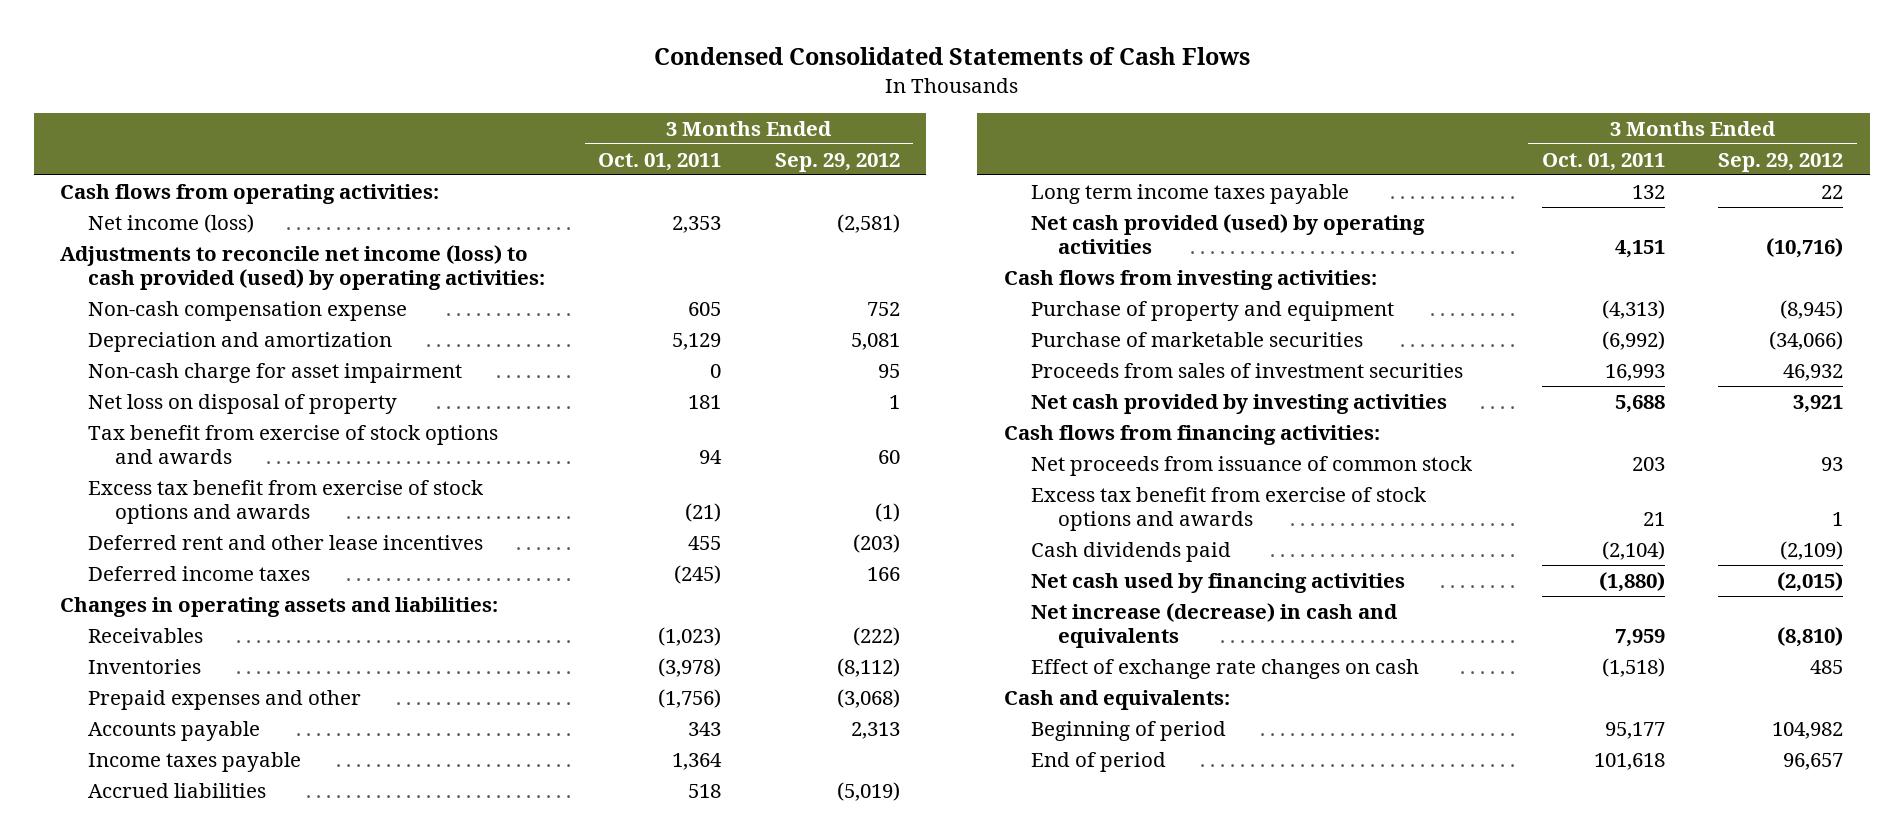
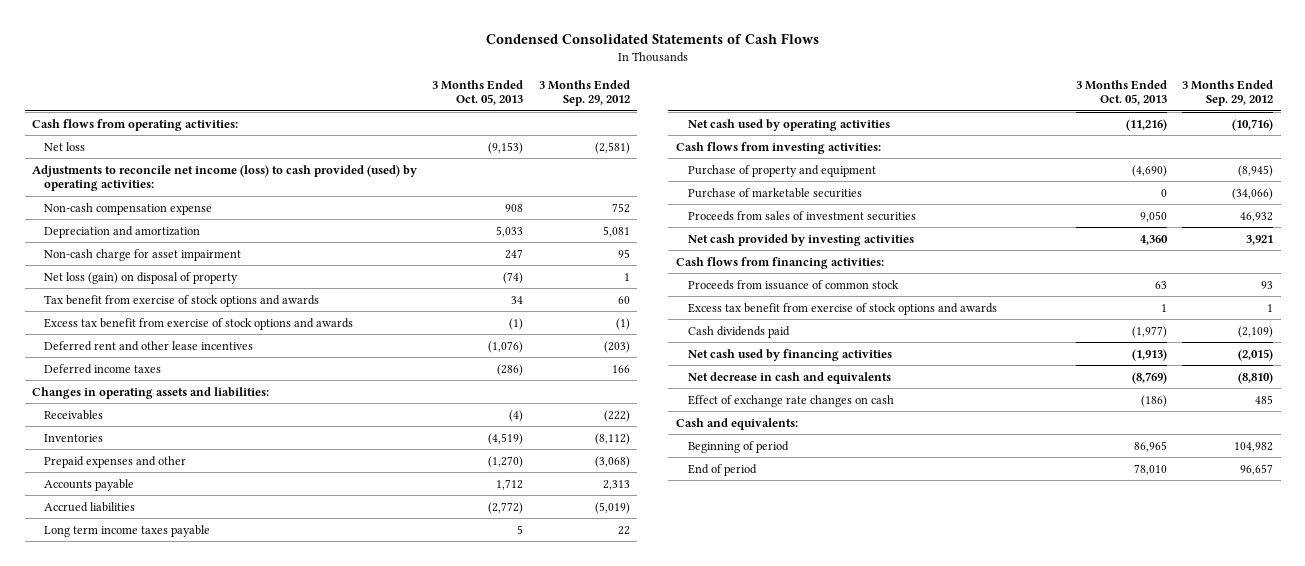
[598,152,722,171] Oct. 01, 2011 -> none
none -> [432,79,524,105] 3 Months Ended Oct. 05, 2013
[87,213,254,233] Net income (loss) -> [44,141,86,151] Net loss
[87,393,397,414] Net loss on disposal of property -> [44,271,239,284] Net loss (gain) on disposal of property
[87,751,301,772] Income taxes payable -> none
[1031,213,1426,254] Net cash provided (used) by operating activities -> [687,118,890,131] Net cash used by operating activities
[1031,455,1474,476] Net proceeds from issuance of common stock -> [687,279,899,290] Proceeds from issuance of common stock
[1031,602,1399,648] Net increase (decrease) in cash and equivalents -> [687,371,891,384] Net decrease in cash and equivalents

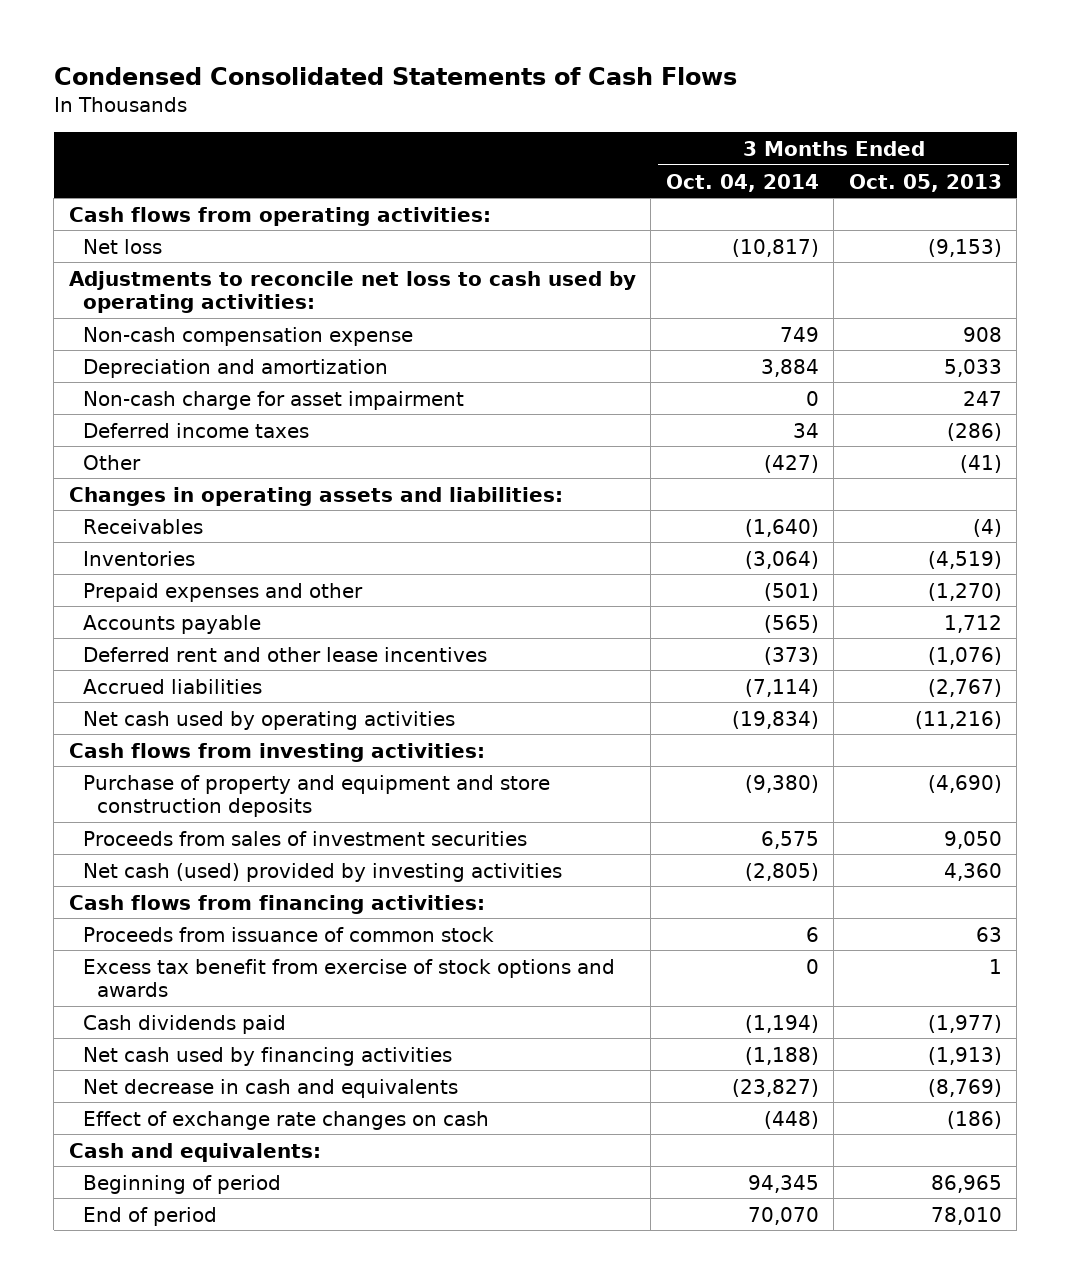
[538,79,630,106] 3 Months Ended Sep. 29, 2012 -> none
none -> [665,173,819,192] Oct. 04, 2014
[32,164,418,192] Adjustments to reconcile net income (loss) to cash provided (used) by operating activities: -> [68,270,636,314] Adjustments to reconcile net loss to cash used by operating activities:
[44,271,239,284] Net loss (gain) on disposal of property -> none
[44,294,320,307] Tax benefit from exercise of stock options and awards -> none
[44,317,354,330] Excess tax benefit from exercise of stock options and awards -> none
none -> [83,454,142,470] Other
[44,524,211,537] Long term income taxes payable -> none
[44,340,254,351] Deferred rent and other lease incentives -> [83,646,488,662] Deferred rent and other lease incentives
[488,501,524,514] (2,772) -> [927,678,1002,697] (2,767)
[687,187,862,198] Purchase of marketable securities -> none
[687,164,876,177] Purchase of property and equipment -> [83,774,551,818] Purchase of property and equipment and store construction deposits
[687,233,914,246] Net cash provided by investing activities -> [83,862,563,882] Net cash (used) provided by investing activities

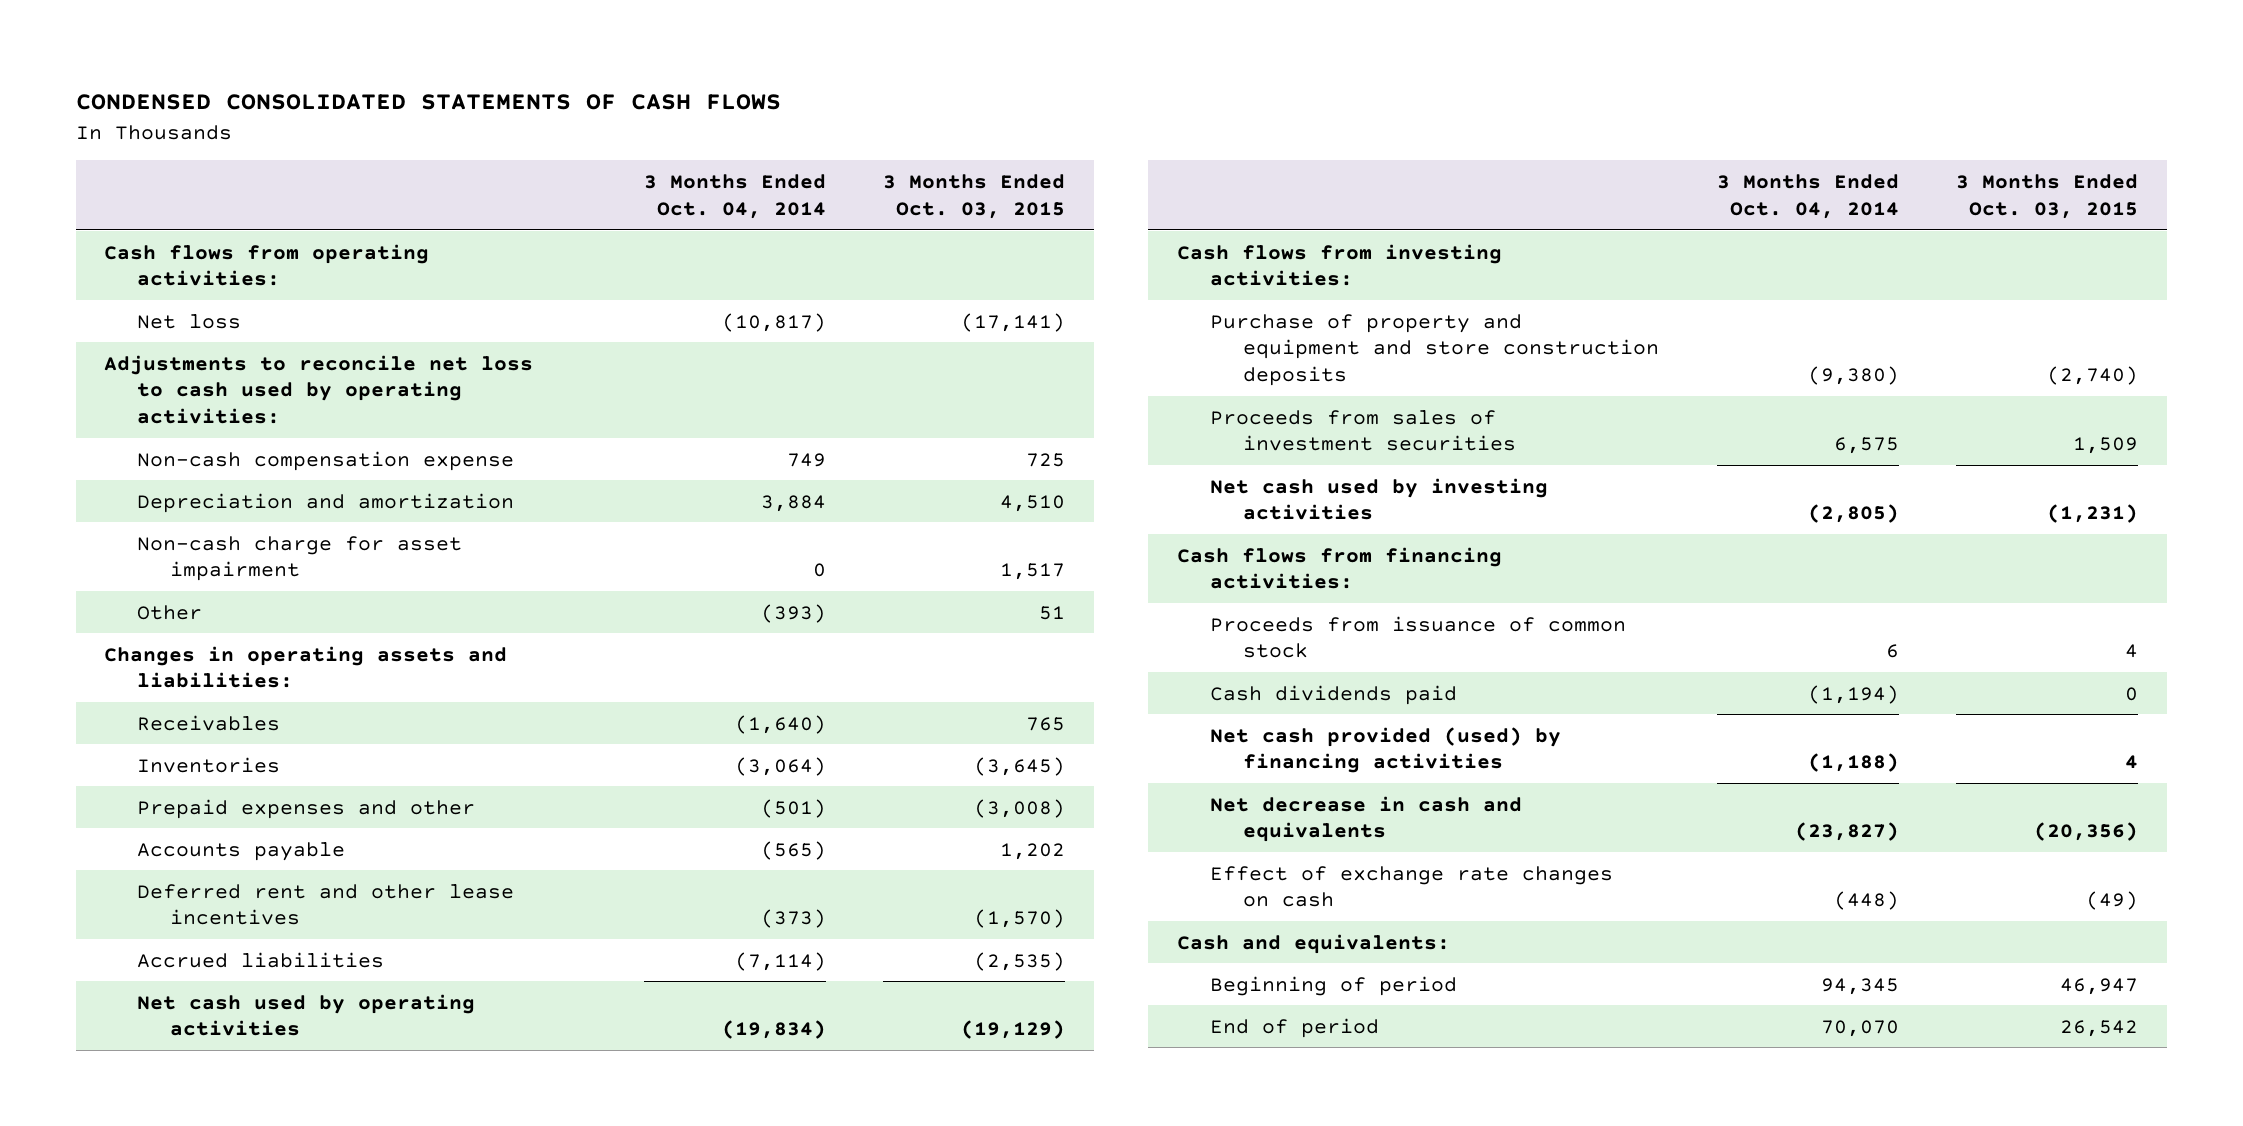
[53,66,737,85] Condensed Consolidated Statements of Cash Flows -> [75,94,781,111] CONDENSED CONSOLIDATED STATEMENTS OF CASH FLOWS
[848,173,1002,192] Oct. 05, 2013 -> none
none -> [883,174,1066,219] 3 Months Ended Oct. 03, 2015
[83,422,310,438] Deferred income taxes -> none
[763,454,819,473] (427) -> [760,603,826,623] (393)
[83,862,563,882] Net cash (used) provided by investing activities -> [1210,477,1549,521] Net cash used by investing activities
[83,958,616,998] Excess tax benefit from exercise of stock options and awards -> none
[83,1046,453,1066] Net cash used by financing activities -> [1210,726,1562,774] Net cash provided (used) by financing activities

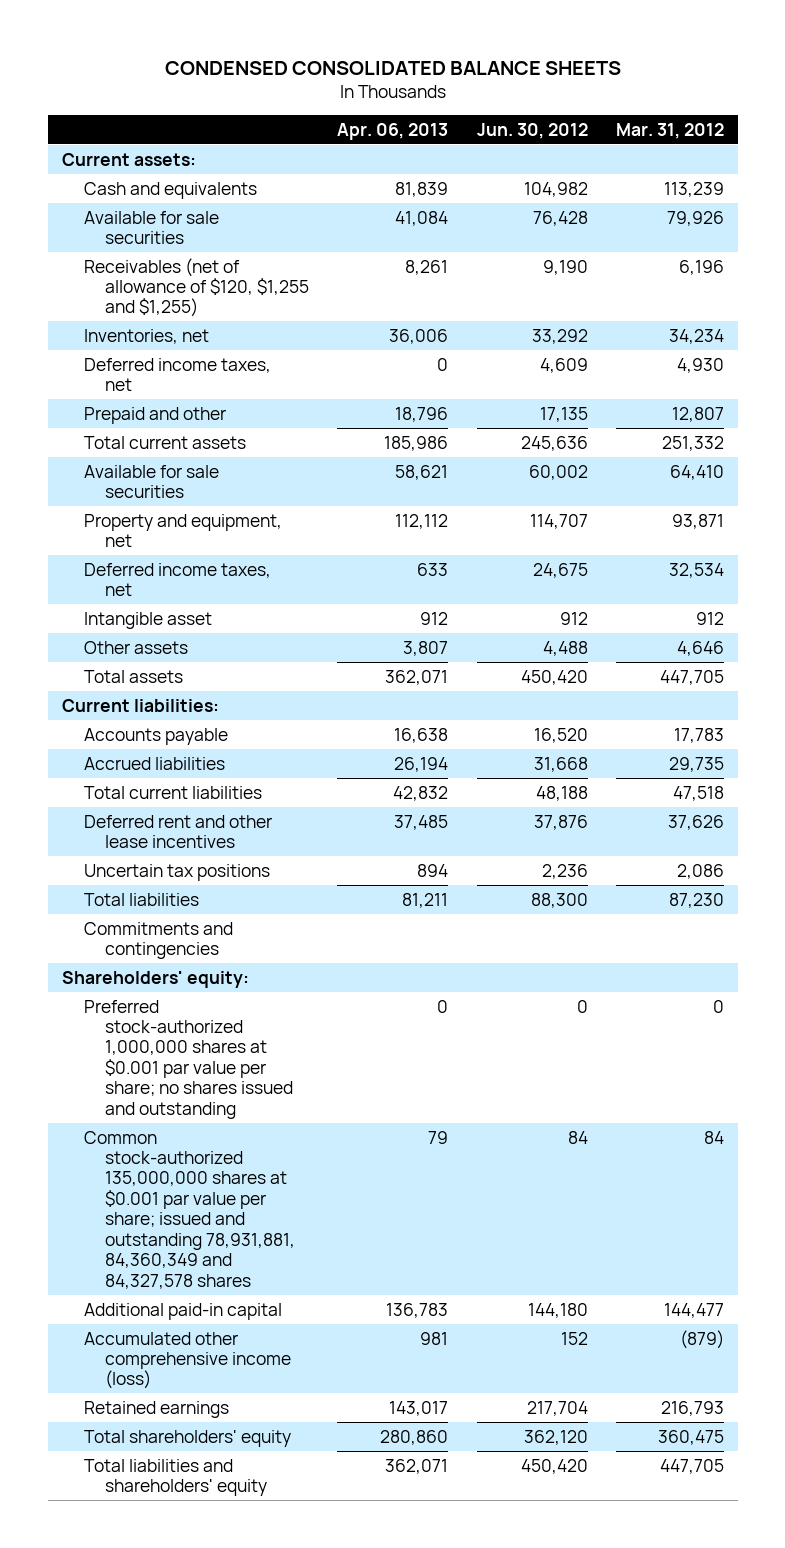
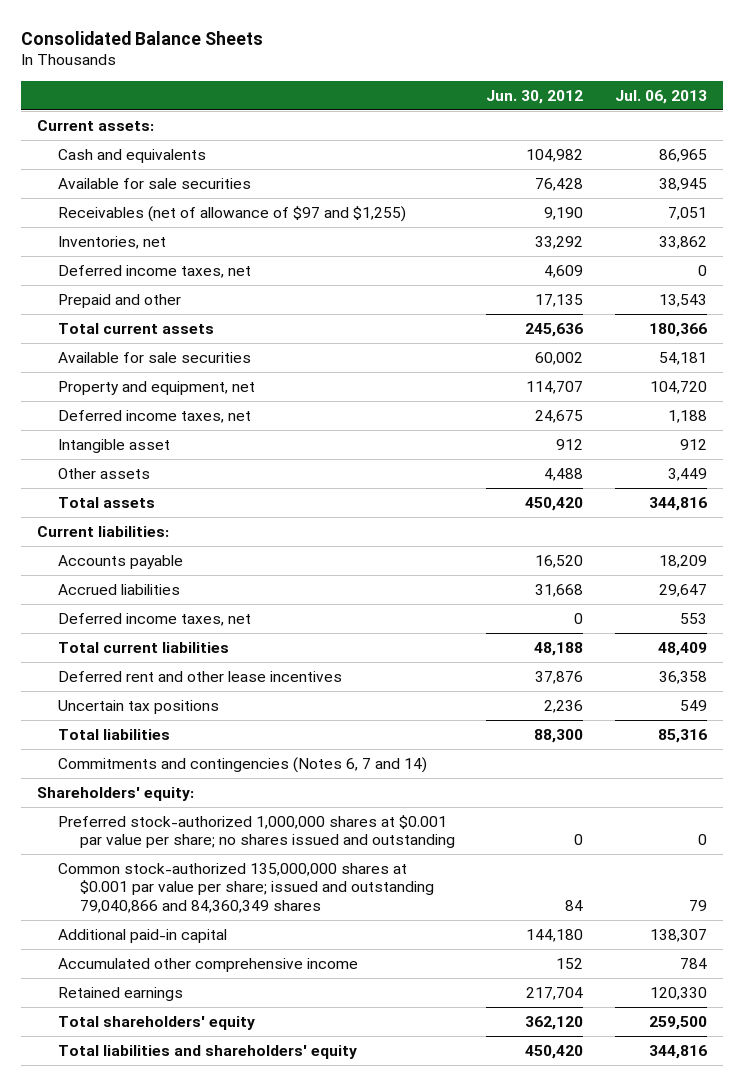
[164,60,621,75] CONDENSED CONSOLIDATED BALANCE SHEETS -> [20,30,263,45] Consolidated Balance Sheets
[337,122,449,140] Apr. 06, 2013 -> none
[615,122,724,139] Mar. 31, 2012 -> none
none -> [615,89,708,104] Jul. 06, 2013
[83,257,310,318] Receivables (net of allowance of $120, $1,255 and $1,255) -> [58,205,407,222] Receivables (net of allowance of $97 and $1,255)
none -> [58,612,252,626] Deferred income taxes, net
[83,921,233,960] Commitments and contingencies -> [58,756,428,773] Commitments and contingencies (Notes 6, 7 and 14)
[83,1130,296,1289] Common stock-authorized 135,000,000 shares at $0.001 par value per share; issued and outstanding 78,931,881, 84,360,349 and 84,327,578 shares -> [58,862,434,913] Common stock-authorized 135,000,000 shares at $0.001 par value per share; issued and outstanding 79,040,866 and 84,360,349 shares
[83,1331,292,1390] Accumulated other comprehensive income (loss) -> [58,957,359,972] Accumulated other comprehensive income

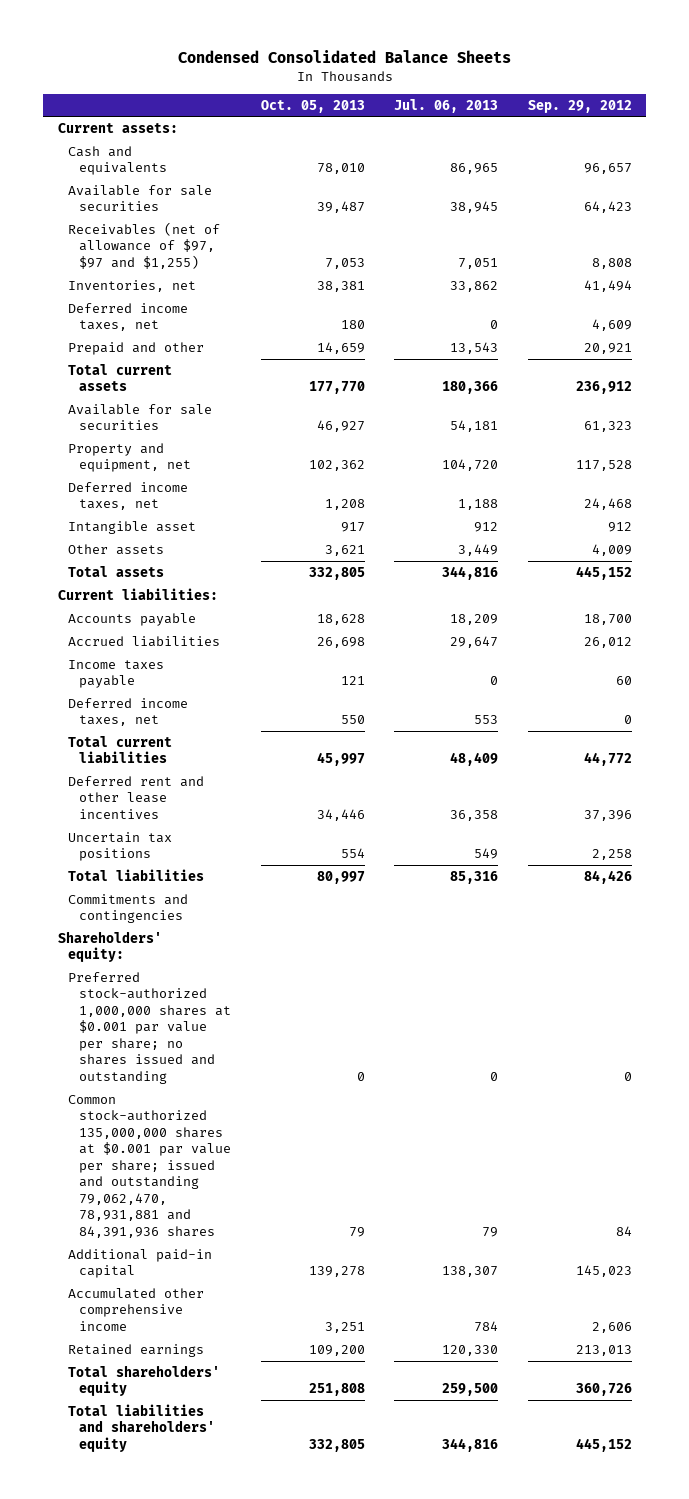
[20,30,263,45] Consolidated Balance Sheets -> [177,50,511,64] Condensed Consolidated Balance Sheets
[486,89,584,104] Jun. 30, 2012 -> none
none -> [260,99,365,113] Oct. 05, 2013
none -> [527,99,632,113] Sep. 29, 2012
[58,205,407,222] Receivables (net of allowance of $97 and $1,255) -> [68,221,221,269] Receivables (net of allowance of $97, $97 and $1,255)
none -> [68,659,165,689] Income taxes payable
[58,756,428,773] Commitments and contingencies (Notes 6, 7 and 14) -> [68,893,189,924] Commitments and contingencies
[58,862,434,913] Common stock-authorized 135,000,000 shares at $0.001 par value per share; issued and outstanding 79,040,866 and 84,360,349 shares -> [68,1094,232,1238] Common stock-authorized 135,000,000 shares at $0.001 par value per share; issued and outstanding 79,062,470, 78,931,881 and 84,391,936 shares

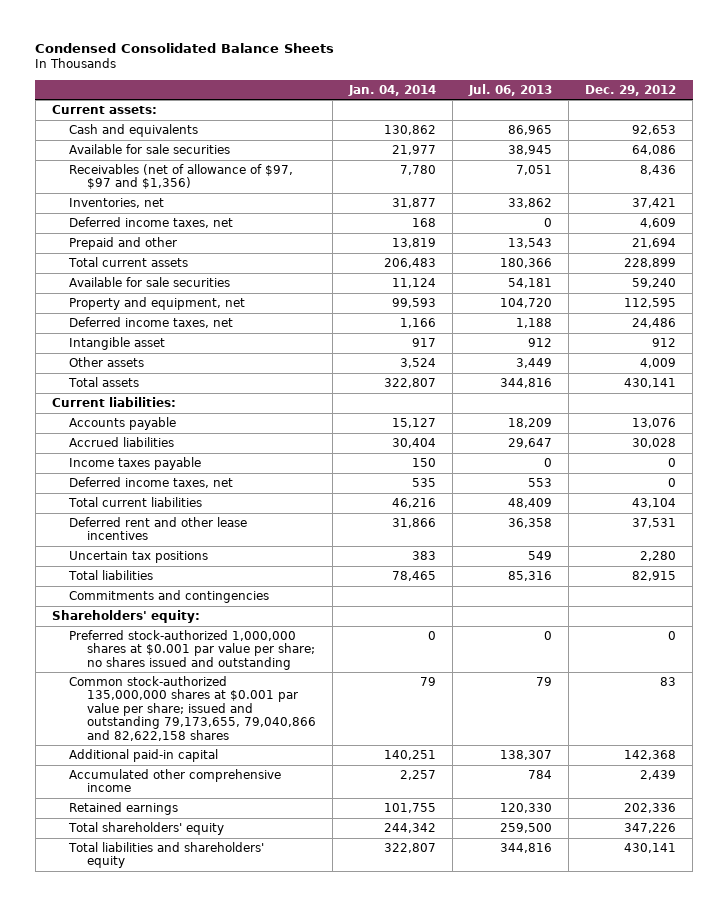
[260,99,365,113] Oct. 05, 2013 -> none
[527,99,632,113] Sep. 29, 2012 -> none
none -> [348,84,437,96] Jan. 04, 2014
none -> [585,84,677,96] Dec. 29, 2012
[68,221,221,269] Receivables (net of allowance of $97, $97 and $1,255) -> [69,164,294,190] Receivables (net of allowance of $97, $97 and $1,356)
[68,1094,232,1238] Common stock-authorized 135,000,000 shares at $0.001 par value per share; issued and outstanding 79,062,470, 78,931,881 and 84,391,936 shares -> [69,676,317,741] Common stock-authorized 135,000,000 shares at $0.001 par value per share; issued and outstanding 79,173,655, 79,040,866 and 82,622,158 shares

